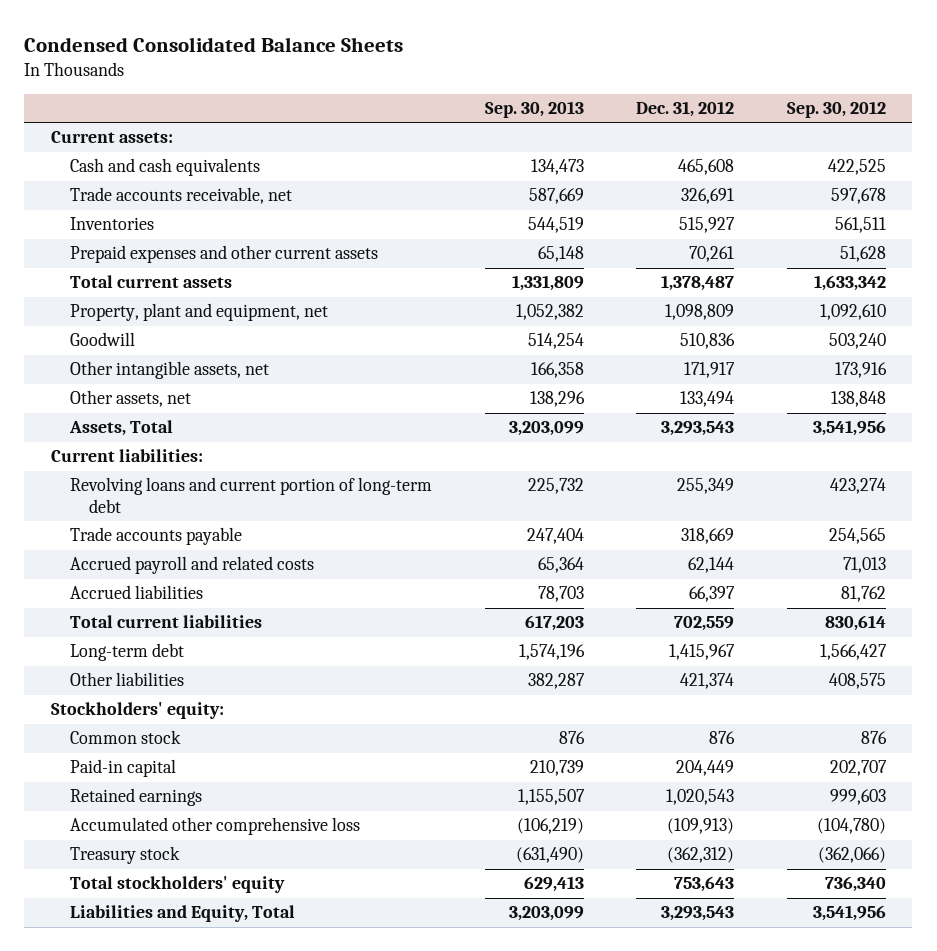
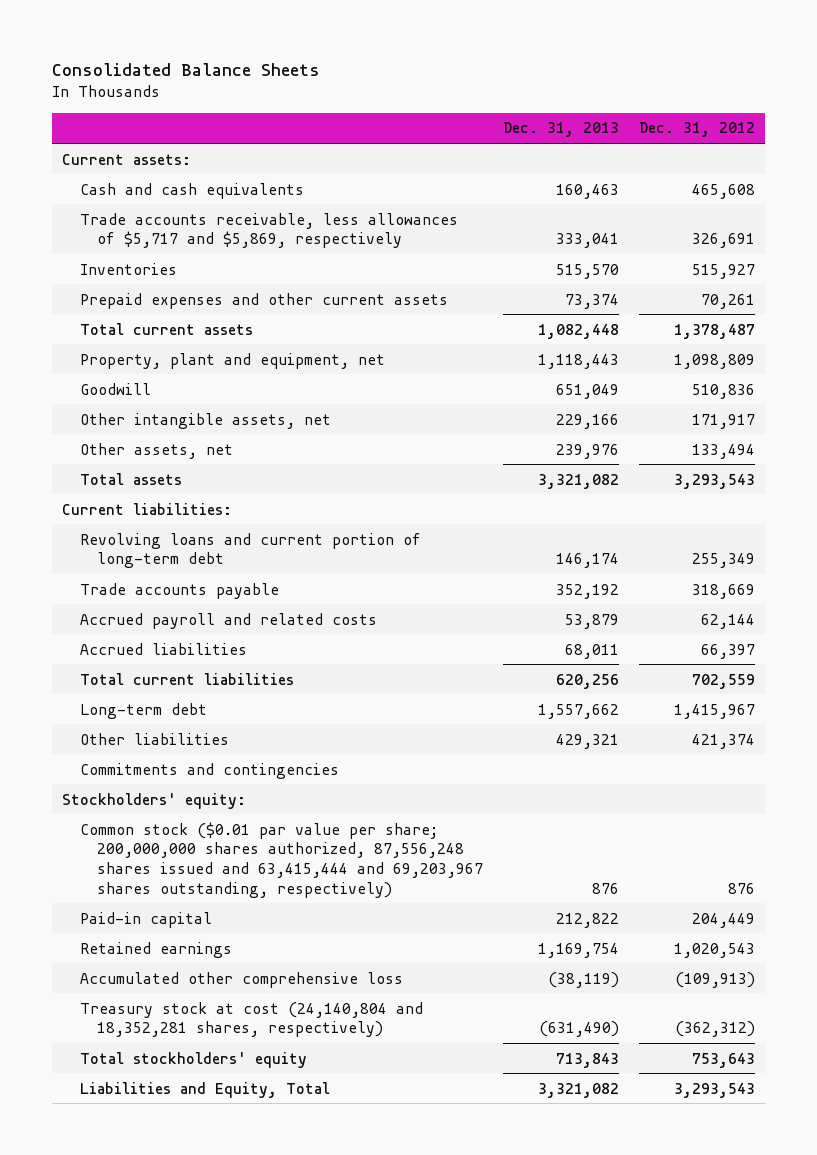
[24,36,404,52] Condensed Consolidated Balance Sheets -> [52,63,321,77] Consolidated Balance Sheets
[484,101,584,119] Sep. 30, 2013 -> none
[787,101,887,119] Sep. 30, 2012 -> none
none -> [503,122,620,138] Dec. 31, 2013
[69,187,292,205] Trade accounts receivable, net -> [79,212,458,249] Trade accounts receivable, less allowances of $5,717 and $5,869, respectively
[68,420,173,437] Assets, Total -> [79,472,182,485] Total assets
none -> [79,762,339,779] Commitments and contingencies
[69,730,181,745] Common stock -> [79,821,484,898] Common stock ($0.01 par value per share; 200,000,000 shares authorized, 87,556,248 shares issued and 63,415,444 and 69,203,967 shares outstanding, respectively)
[69,846,180,865] Treasury stock -> [79,1001,423,1038] Treasury stock at cost (24,140,804 and 18,352,281 shares, respectively)

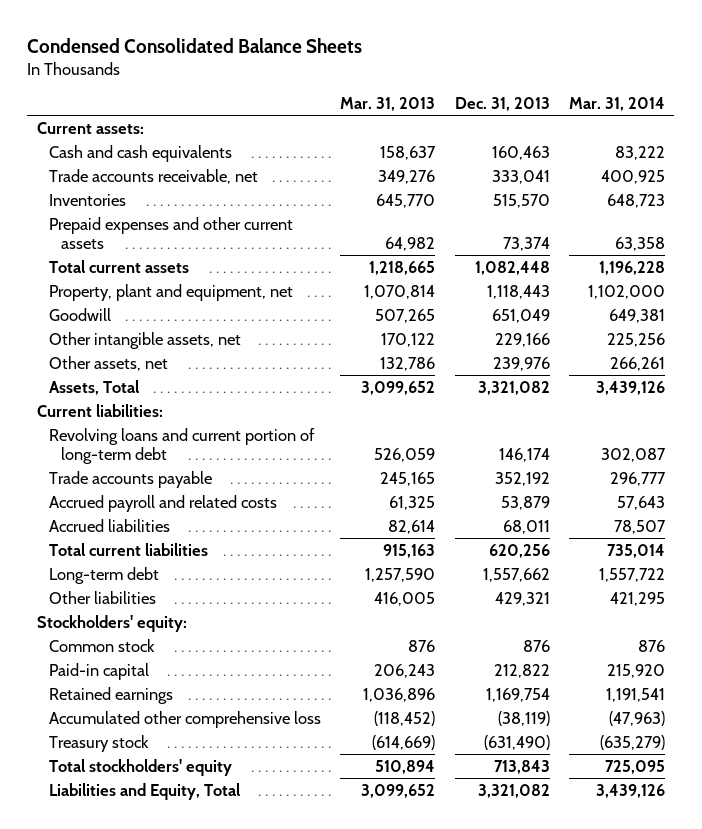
[52,63,321,77] Consolidated Balance Sheets -> [27,37,363,53] Condensed Consolidated Balance Sheets
[639,122,756,138] Dec. 31, 2012 -> none
none -> [340,97,436,112] Mar. 31, 2013
none -> [568,97,665,112] Mar. 31, 2014
[79,212,458,249] Trade accounts receivable, less allowances of $5,717 and $5,869, respectively -> [49,168,259,184] Trade accounts receivable, net
[79,472,182,485] Total assets -> [49,379,140,395] Assets, Total
[79,762,339,779] Commitments and contingencies -> none
[79,821,484,898] Common stock ($0.01 par value per share; 200,000,000 shares authorized, 87,556,248 shares issued and 63,415,444 and 69,203,967 shares outstanding, respectively) -> [49,638,156,652] Common stock
[79,1001,423,1038] Treasury stock at cost (24,140,804 and 18,352,281 shares, respectively) -> [49,734,150,752] Treasury stock

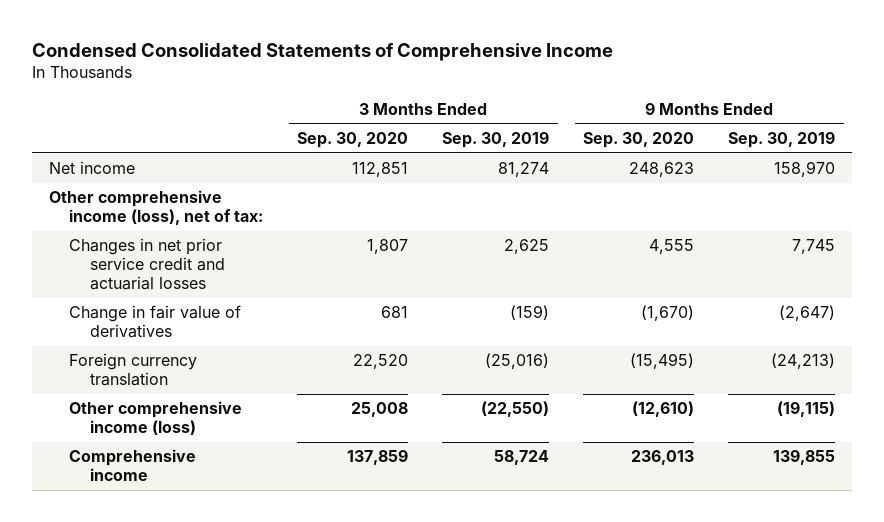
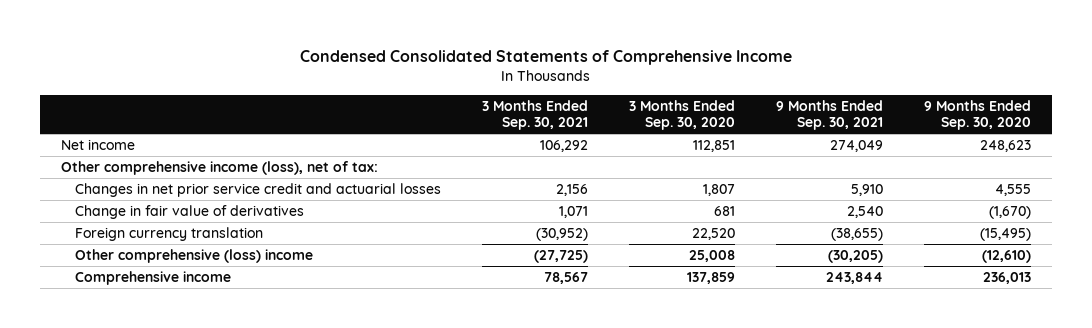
[442,131,550,149] Sep. 30, 2019 -> none
[728,131,836,149] Sep. 30, 2019 -> none
none -> [482,99,589,131] 3 Months Ended Sep. 30, 2021
none -> [776,99,884,131] 9 Months Ended Sep. 30, 2021
[69,401,243,436] Other comprehensive income (loss) -> [74,248,313,263] Other comprehensive (loss) income

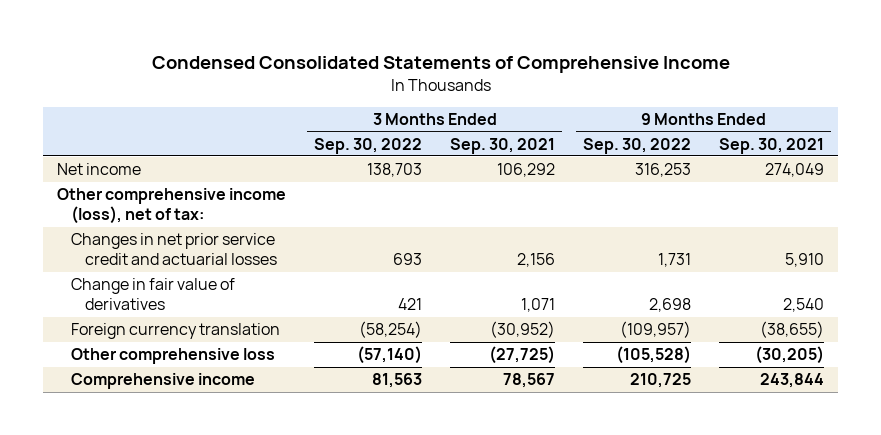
[629,99,736,131] 3 Months Ended Sep. 30, 2020 -> none
[924,99,1032,131] 9 Months Ended Sep. 30, 2020 -> none
none -> [314,137,423,154] Sep. 30, 2022
none -> [583,137,692,154] Sep. 30, 2022
[74,248,313,263] Other comprehensive (loss) income -> [71,348,276,365] Other comprehensive loss

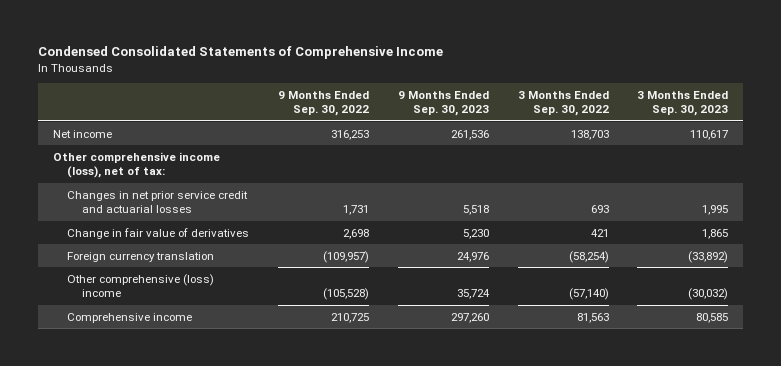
[450,137,556,154] Sep. 30, 2021 -> none
[719,137,825,154] Sep. 30, 2021 -> none
none -> [397,90,489,117] 9 Months Ended Sep. 30, 2023
none -> [637,90,729,117] 3 Months Ended Sep. 30, 2023
[71,348,276,365] Other comprehensive loss -> [67,273,215,298] Other comprehensive (loss) income

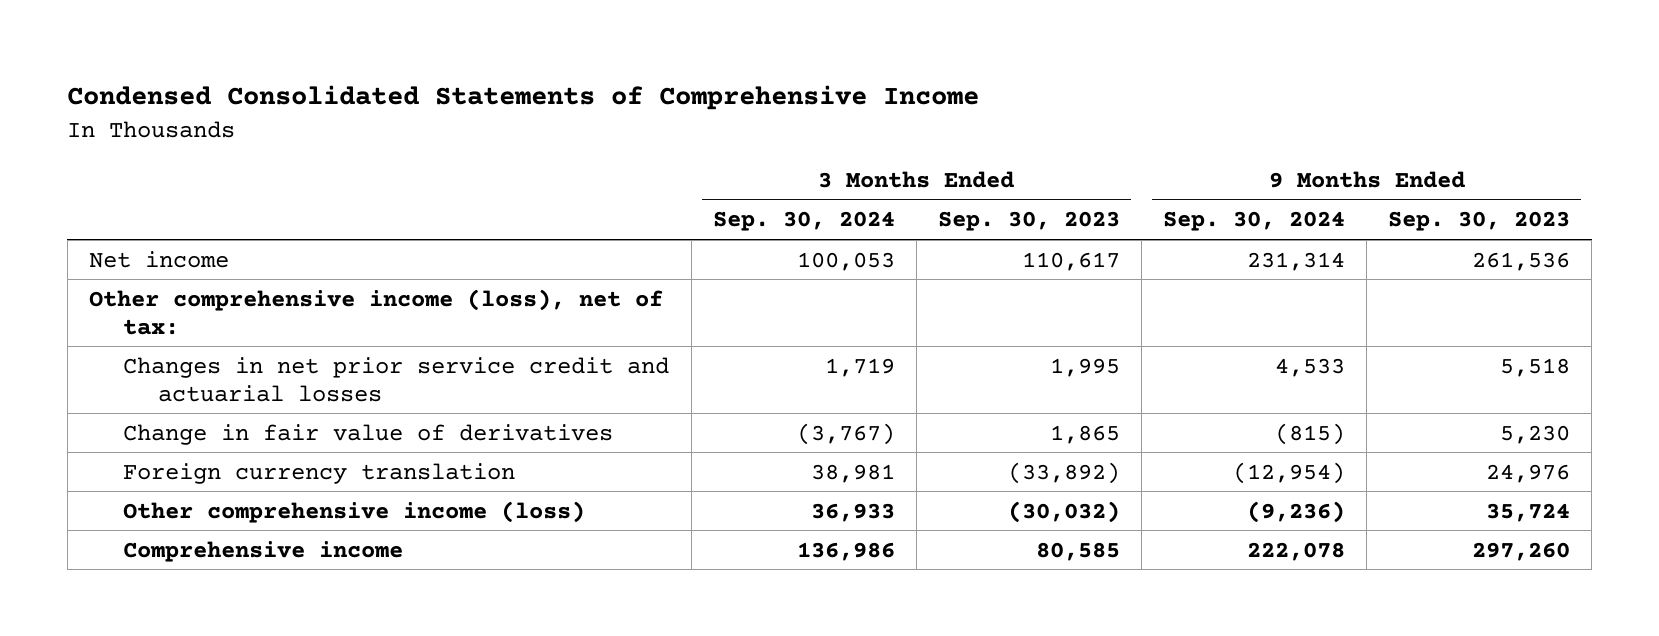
[278,90,370,117] 9 Months Ended Sep. 30, 2022 -> none
[517,90,609,117] 3 Months Ended Sep. 30, 2022 -> none
none -> [712,211,895,232] Sep. 30, 2024
none -> [1163,211,1346,232] Sep. 30, 2024
[67,273,215,298] Other comprehensive (loss) income -> [123,500,586,523] Other comprehensive income (loss)

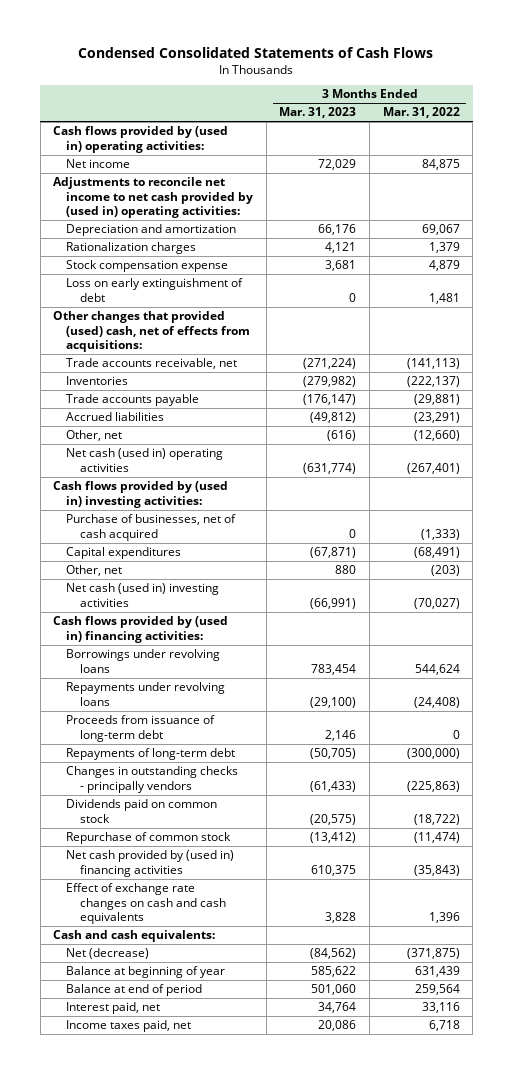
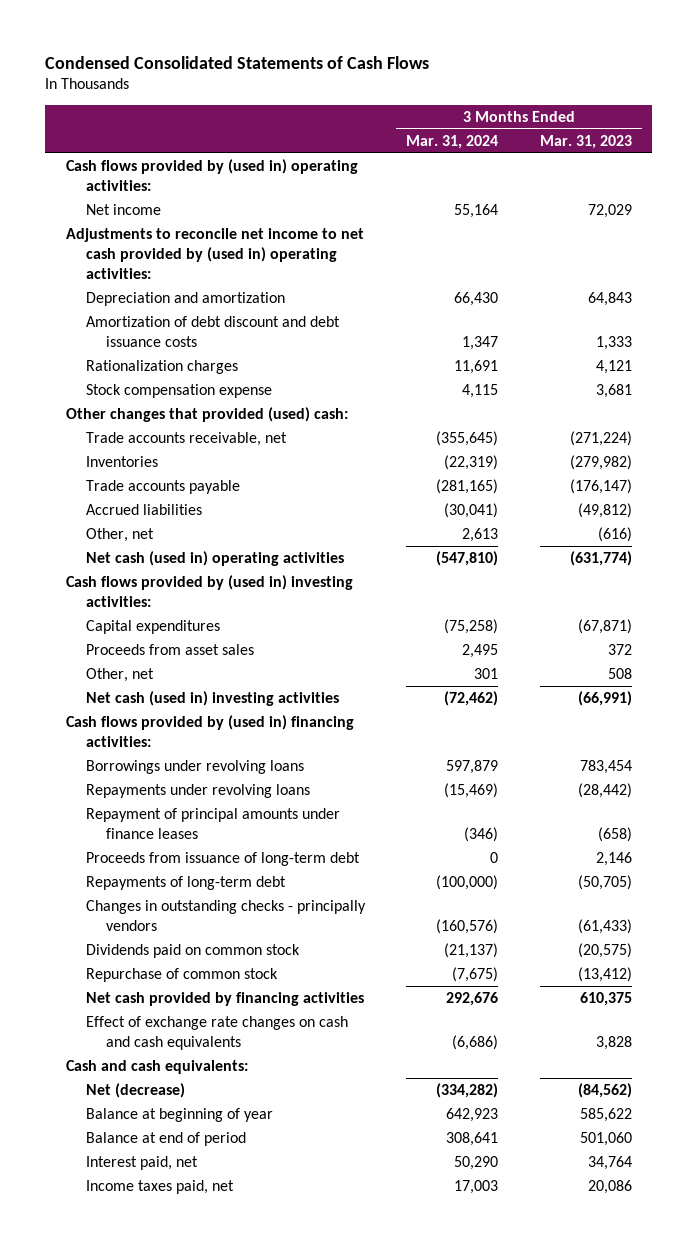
[382,107,460,119] Mar. 31, 2022 -> none
none -> [406,134,499,149] Mar. 31, 2024
[318,224,357,236] 66,176 -> [587,292,632,307] 64,843
none -> [85,316,340,347] Amortization of debt discount and debt issuance costs
[66,278,244,302] Loss on early extinguishment of debt -> none
[53,311,251,353] Other changes that provided (used) cash, net of effects from acquisitions: -> [65,407,348,423] Other changes that provided (used) cash:
[66,514,237,541] Purchase of businesses, net of cash acquired -> none
none -> [85,644,254,656] Proceeds from asset sales
[335,565,357,575] 880 -> [607,668,632,680] 508
[310,696,357,708] (29,100) -> [577,783,632,799] (28,442)
none -> [85,808,340,839] Repayment of principal amounts under finance leases
[66,850,235,877] Net cash provided by (used in) financing activities -> [85,992,364,1007] Net cash provided by financing activities

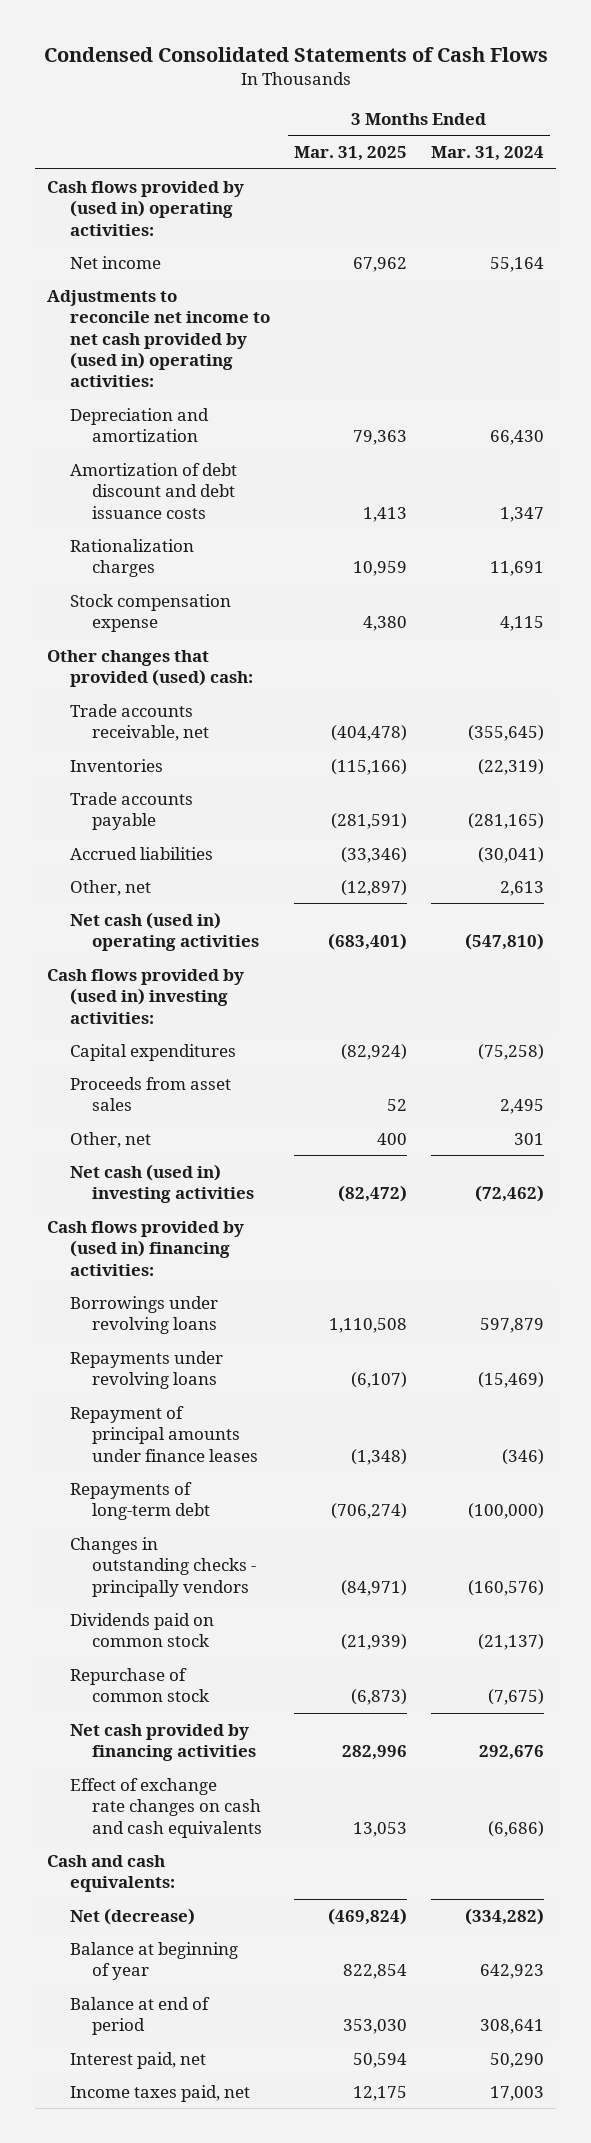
[539,134,632,149] Mar. 31, 2023 -> none
none -> [293,146,407,162] Mar. 31, 2025
[85,852,360,867] Proceeds from issuance of long-term debt -> none

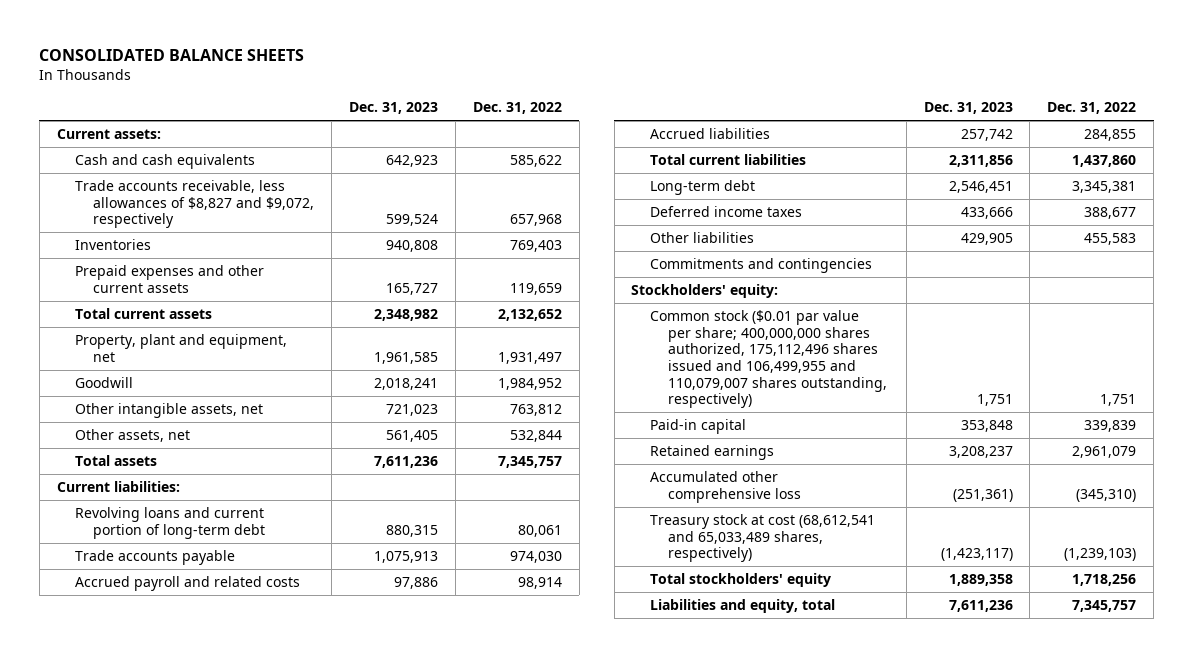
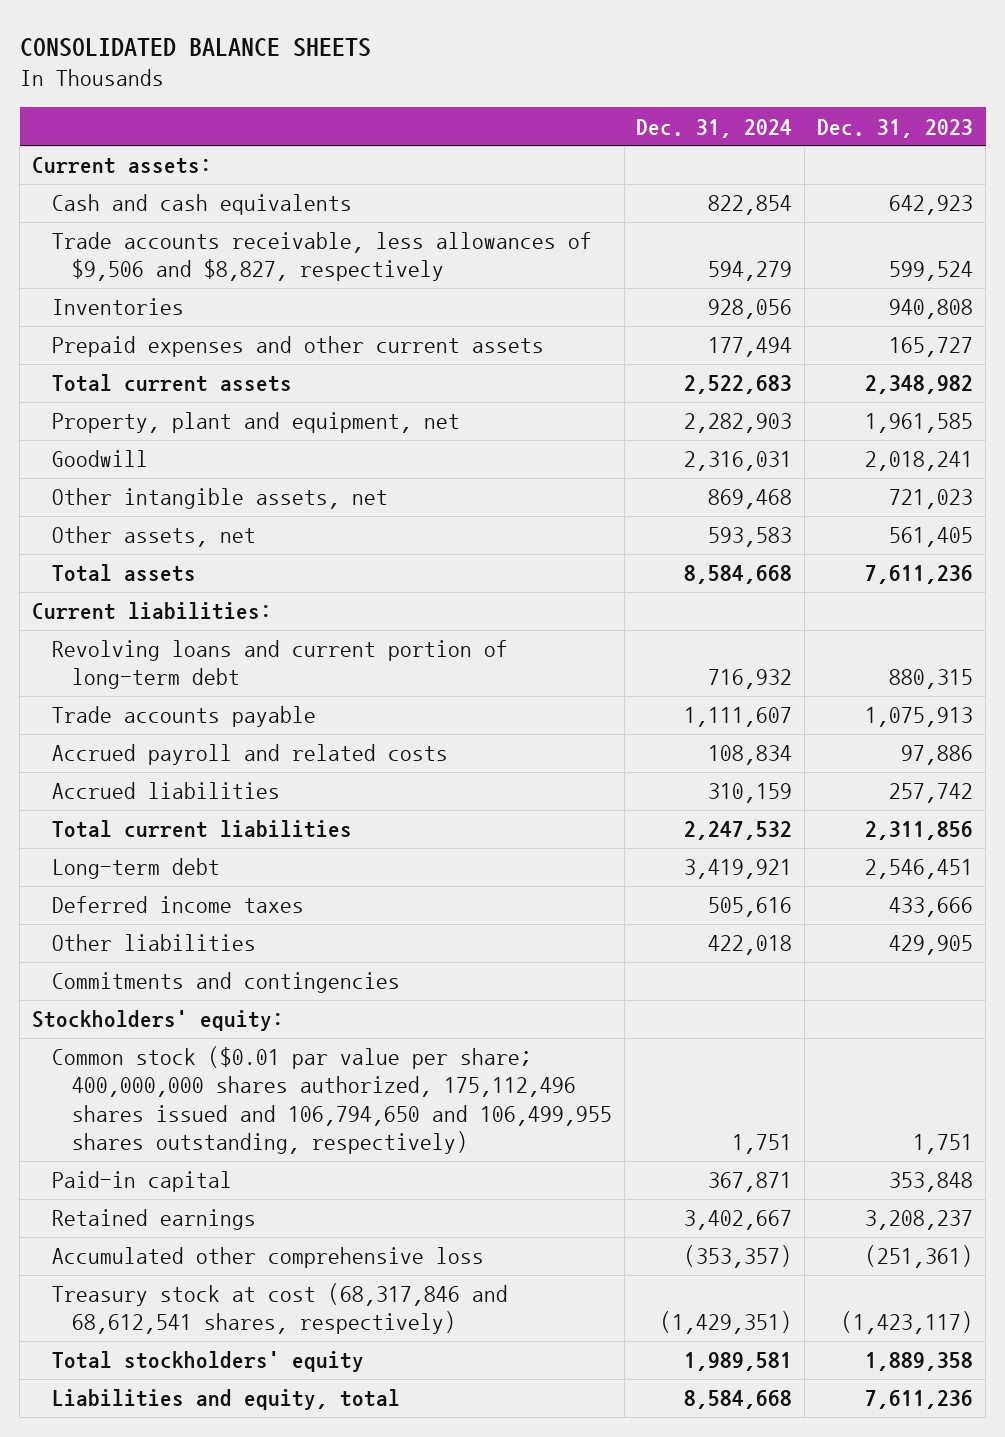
[472,102,562,115] Dec. 31, 2022 -> none
none -> [636,118,793,138] Dec. 31, 2024
[75,180,315,229] Trade accounts receivable, less allowances of $8,827 and $9,072, respectively -> [51,232,592,282] Trade accounts receivable, less allowances of $9,506 and $8,827, respectively
[649,310,888,409] Common stock ($0.01 par value per share; 400,000,000 shares authorized, 175,112,496 shares issued and 106,499,955 and 110,079,007 shares outstanding, respectively) -> [51,1046,612,1155] Common stock ($0.01 par value per share; 400,000,000 shares authorized, 175,112,496 shares issued and 106,794,650 and 106,499,955 shares outstanding, respectively)
[649,514,875,563] Treasury stock at cost (68,612,541 and 65,033,489 shares, respectively) -> [51,1283,508,1335] Treasury stock at cost (68,317,846 and 68,612,541 shares, respectively)

